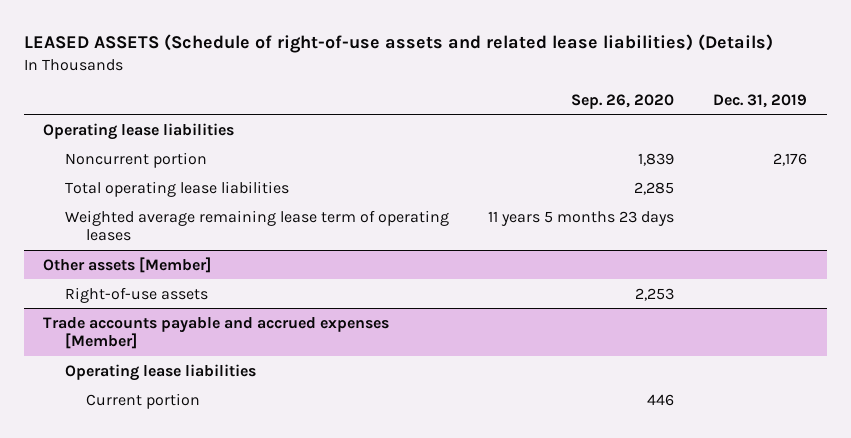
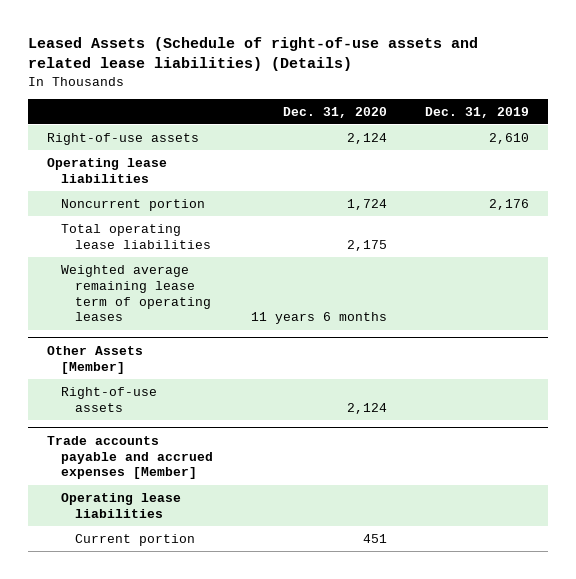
[23,34,773,54] LEASED ASSETS (Schedule of right-of-use assets and related lease liabilities) (Details) -> [28,37,479,72] Leased Assets (Schedule of right-of-use assets and related lease liabilities) (Details)
[571,93,675,109] Sep. 26, 2020 -> none
none -> [282,106,387,118] Dec. 31, 2020
none -> [47,132,200,145] Right-of-use assets
[43,256,212,273] Other assets [Member] -> [47,345,144,374] Other Assets [Member]

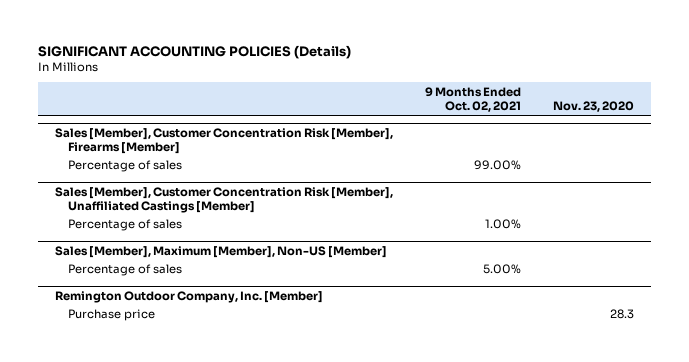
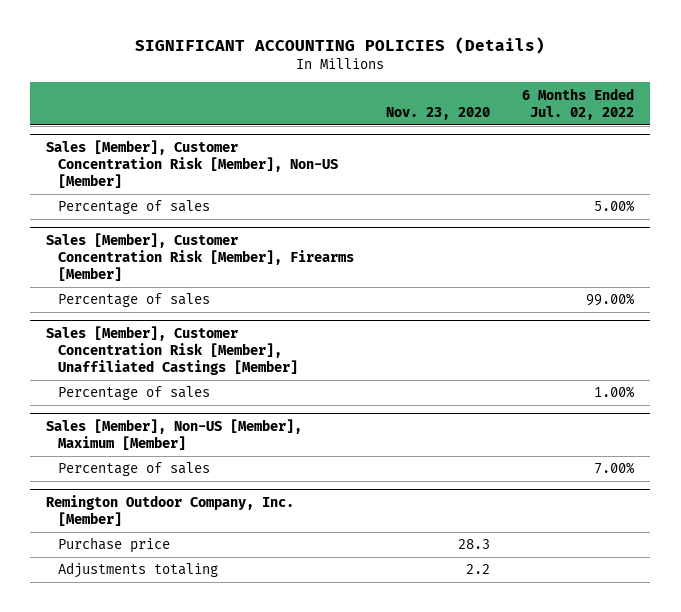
[424,86,521,113] 9 Months Ended Oct. 02, 2021 -> none
none -> [522,87,635,120] 6 Months Ended Jul. 02, 2022
none -> [46,139,339,188] Sales [Member], Customer Concentration Risk [Member], Non-US [Member]
none -> [58,200,211,215] Percentage of sales
[54,245,387,258] Sales [Member], Maximum [Member], Non-US [Member] -> [46,418,303,450] Sales [Member], Non-US [Member], Maximum [Member]
none -> [58,562,219,579] Adjustments totaling

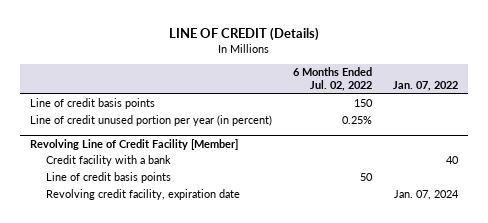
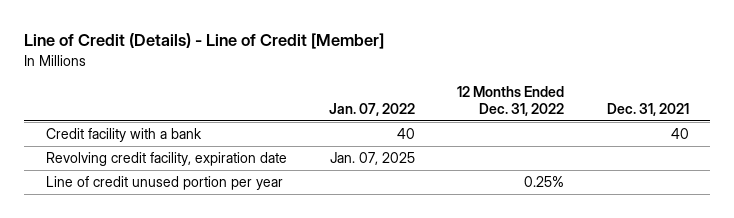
[169,26,320,41] LINE OF CREDIT (Details) -> [24,33,385,50] Line of Credit (Details) - Line of Credit [Member]
[293,67,373,92] 6 Months Ended Jul. 02, 2022 -> none
none -> [457,85,565,116] 12 Months Ended Dec. 31, 2022
none -> [606,102,689,116] Dec. 31, 2021
[30,98,156,110] Line of credit basis points -> none
[30,139,239,151] Revolving Line of Credit Facility [Member] -> none
[46,155,172,167] Credit facility with a bank -> none
[46,172,172,184] Line of credit basis points -> none
[46,189,241,201] Revolving credit facility, expiration date -> none
none -> [45,128,202,143] Credit facility with a bank
none -> [45,152,287,167] Revolving credit facility, expiration date
[30,115,273,127] Line of credit unused portion per year (in percent) -> [45,176,283,191] Line of credit unused portion per year

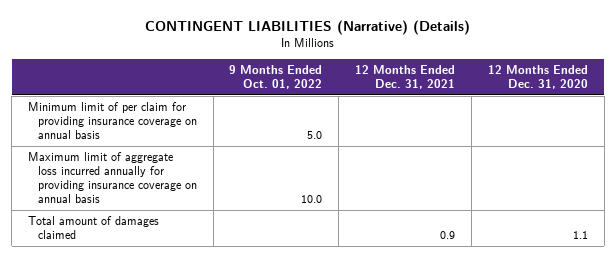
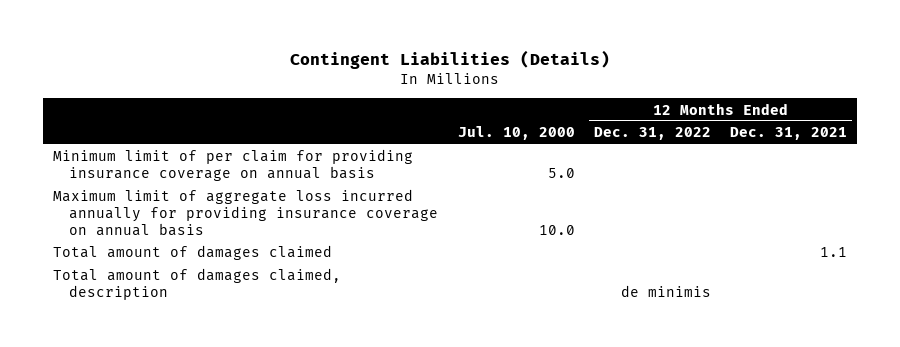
[144,19,470,35] CONTINGENT LIABILITIES (Narrative) (Details) -> [290,50,611,70] Contingent Liabilities (Details)
[229,65,323,90] 9 Months Ended Oct. 01, 2022 -> none
[487,65,588,90] 12 Months Ended Dec. 31, 2020 -> none
none -> [457,126,575,141] Jul. 10, 2000
none -> [593,127,711,141] Dec. 31, 2022
[440,231,456,240] 0.9 -> [820,247,848,258] 1.1
none -> [53,268,342,301] Total amount of damages claimed, description

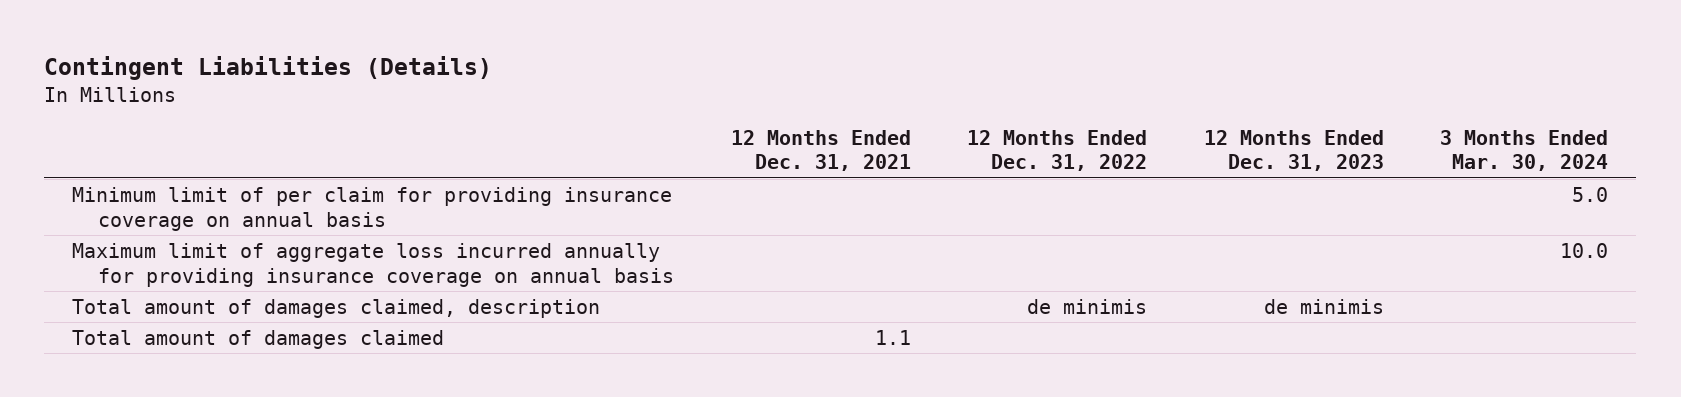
[457,126,575,141] Jul. 10, 2000 -> none
none -> [1203,129,1384,172] 12 Months Ended Dec. 31, 2023
none -> [1440,129,1609,172] 3 Months Ended Mar. 30, 2024
[53,245,333,261] Total amount of damages claimed -> [72,329,445,349] Total amount of damages claimed

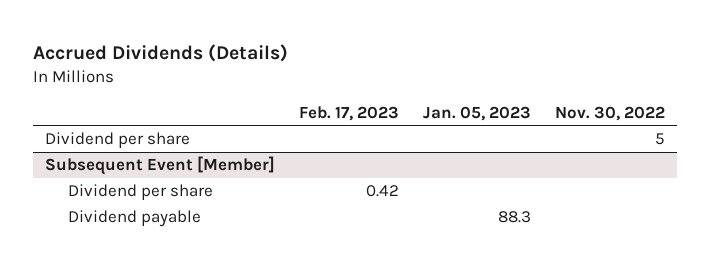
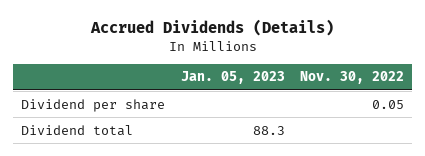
[298,105,399,121] Feb. 17, 2023 -> none
[44,156,275,176] Subsequent Event [Member] -> none
[67,184,213,201] Dividend per share -> none
[67,210,201,228] Dividend payable -> none
[654,133,665,146] 5 -> [372,99,405,109] 0.05
none -> [20,124,133,136] Dividend total

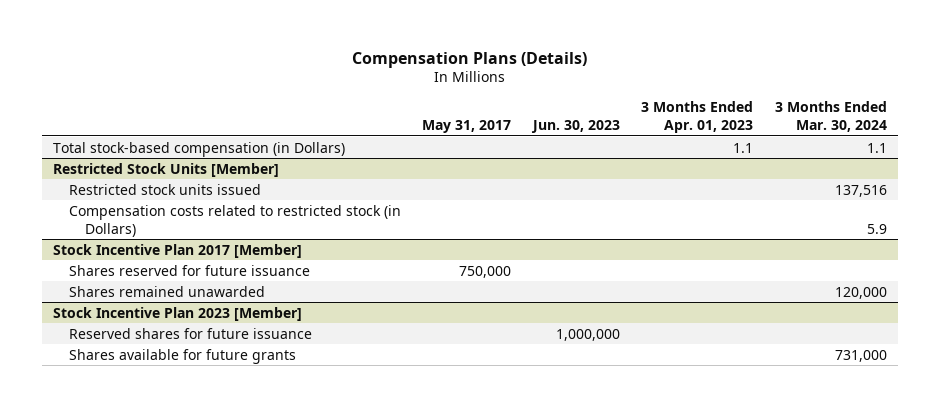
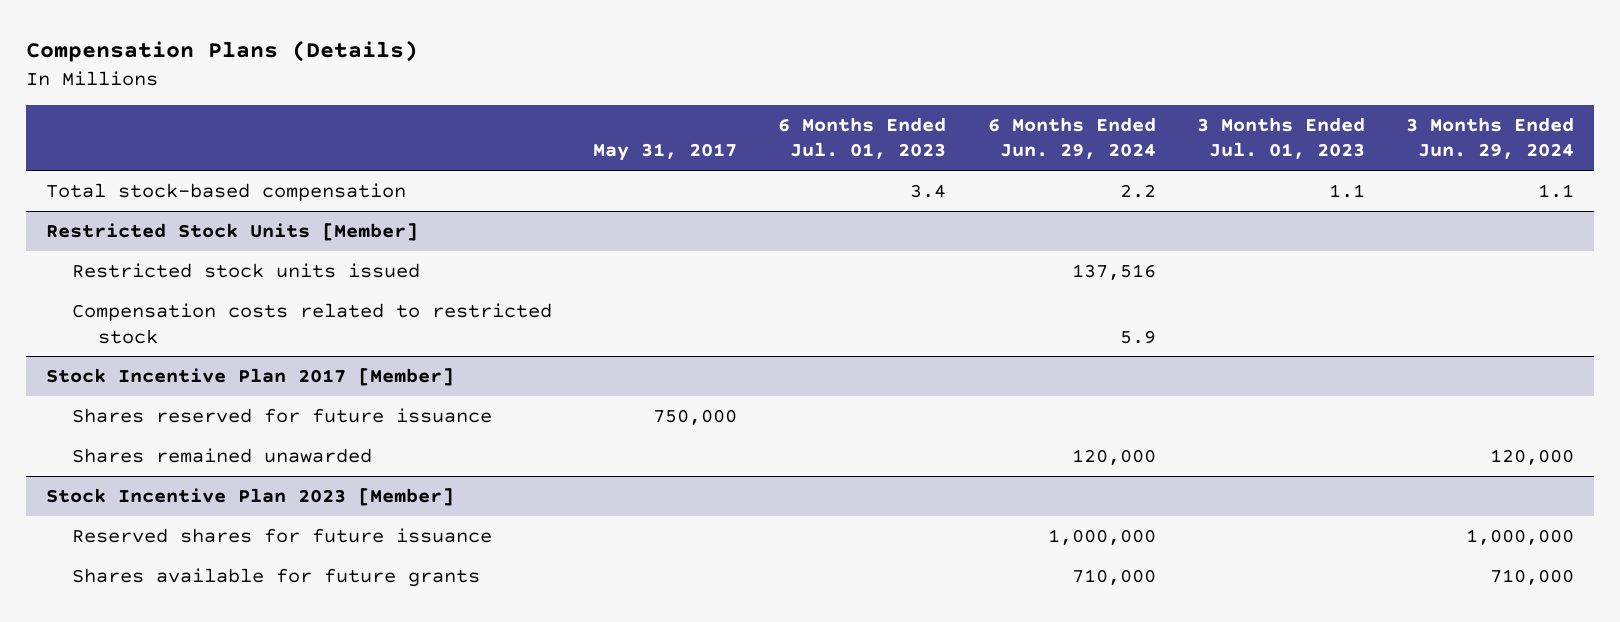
[530,119,620,133] Jun. 30, 2023 -> none
[641,101,754,133] 3 Months Ended Apr. 01, 2023 -> none
[774,101,887,132] 3 Months Ended Mar. 30, 2024 -> none
none -> [778,116,947,160] 6 Months Ended Jul. 01, 2023
none -> [987,116,1156,160] 6 Months Ended Jun. 29, 2024
none -> [1196,116,1365,160] 3 Months Ended Jul. 01, 2023
none -> [1405,116,1574,160] 3 Months Ended Jun. 29, 2024
[52,141,345,157] Total stock-based compensation (in Dollars) -> [46,182,407,201] Total stock-based compensation
[68,204,401,237] Compensation costs related to restricted stock (in Dollars) -> [72,302,553,344] Compensation costs related to restricted stock

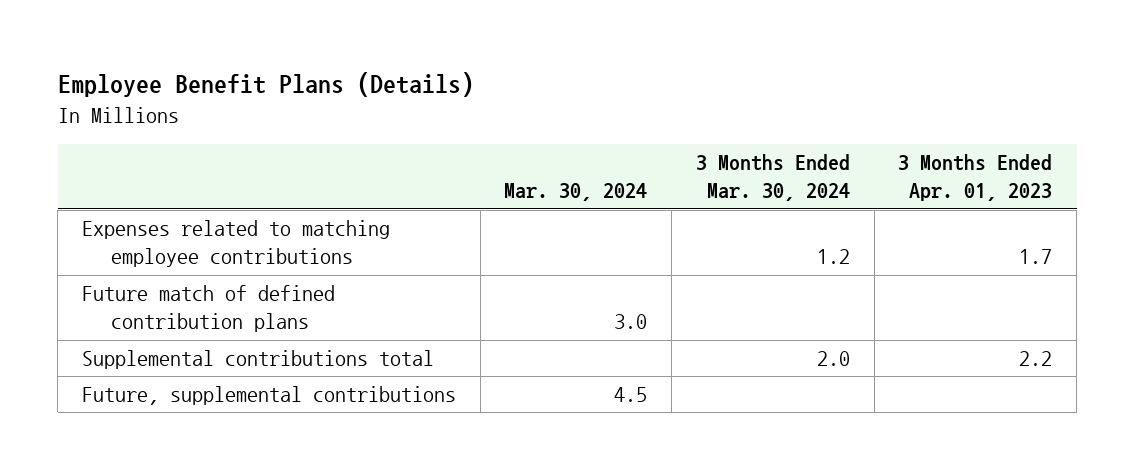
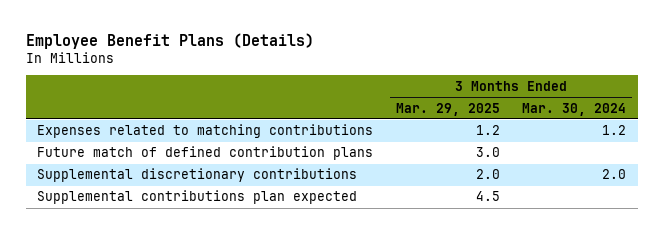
[504,183,648,202] Mar. 30, 2024 -> none
[898,154,1053,202] 3 Months Ended Apr. 01, 2023 -> none
none -> [395,102,500,116] Mar. 29, 2025
[82,220,391,268] Expenses related to matching employee contributions -> [37,124,374,139] Expenses related to matching contributions
[82,386,457,406] Future, supplemental contributions -> none
[82,350,435,370] Supplemental contributions total -> [37,168,358,183] Supplemental discretionary contributions
none -> [37,190,358,205] Supplemental contributions plan expected

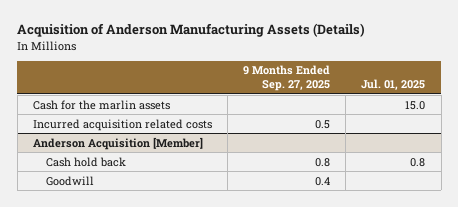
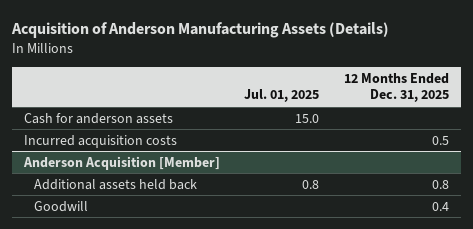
[243,65,331,92] 9 Months Ended Sep. 27, 2025 -> none
none -> [343,72,449,103] 12 Months Ended Dec. 31, 2025
[32,99,170,110] Cash for the marlin assets -> [24,112,174,124] Cash for anderson assets
[32,118,212,131] Incurred acquisition related costs -> [24,134,178,148] Incurred acquisition costs
[46,156,127,167] Cash hold back -> [34,178,198,190] Additional assets held back

